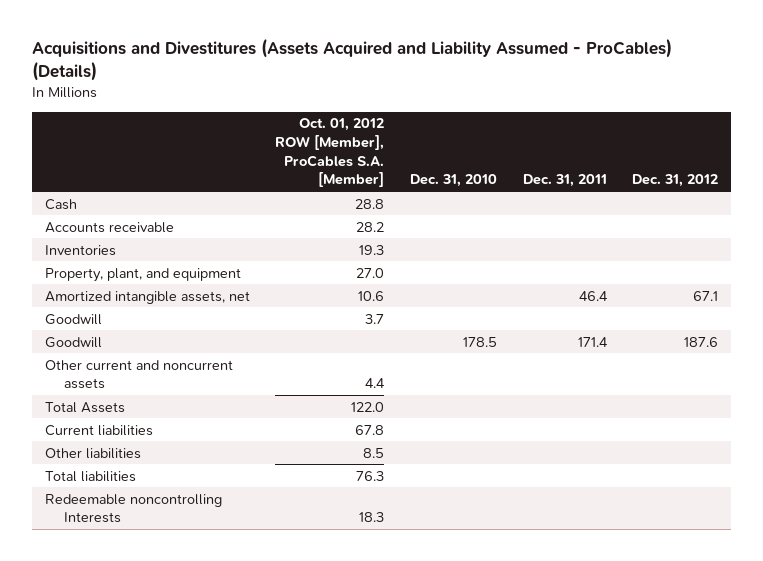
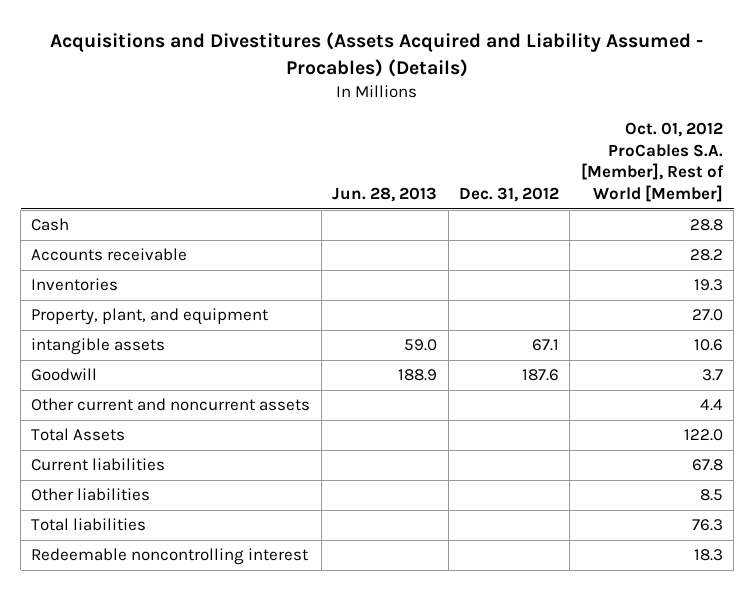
[31,38,672,82] Acquisitions and Divestitures (Assets Acquired and Liability Assumed - ProCables) (Details) -> [50,32,704,77] Acquisitions and Divestitures (Assets Acquired and Liability Assumed - Procables) (Details)
[275,118,385,188] Oct. 01, 2012 ROW [Member], ProCables S.A. [Member] -> none
[409,174,497,188] Dec. 31, 2010 -> none
[522,174,607,188] Dec. 31, 2011 -> none
none -> [332,187,438,203] Jun. 28, 2013
none -> [580,122,724,203] Oct. 01, 2012 ProCables S.A. [Member], Rest of World [Member]
[44,313,102,325] Goodwill -> none
[44,290,250,304] Amortized intangible assets, net -> [31,338,166,356] intangible assets
[44,493,222,524] Redeemable noncontrolling Interests -> [31,548,309,566] Redeemable noncontrolling interest

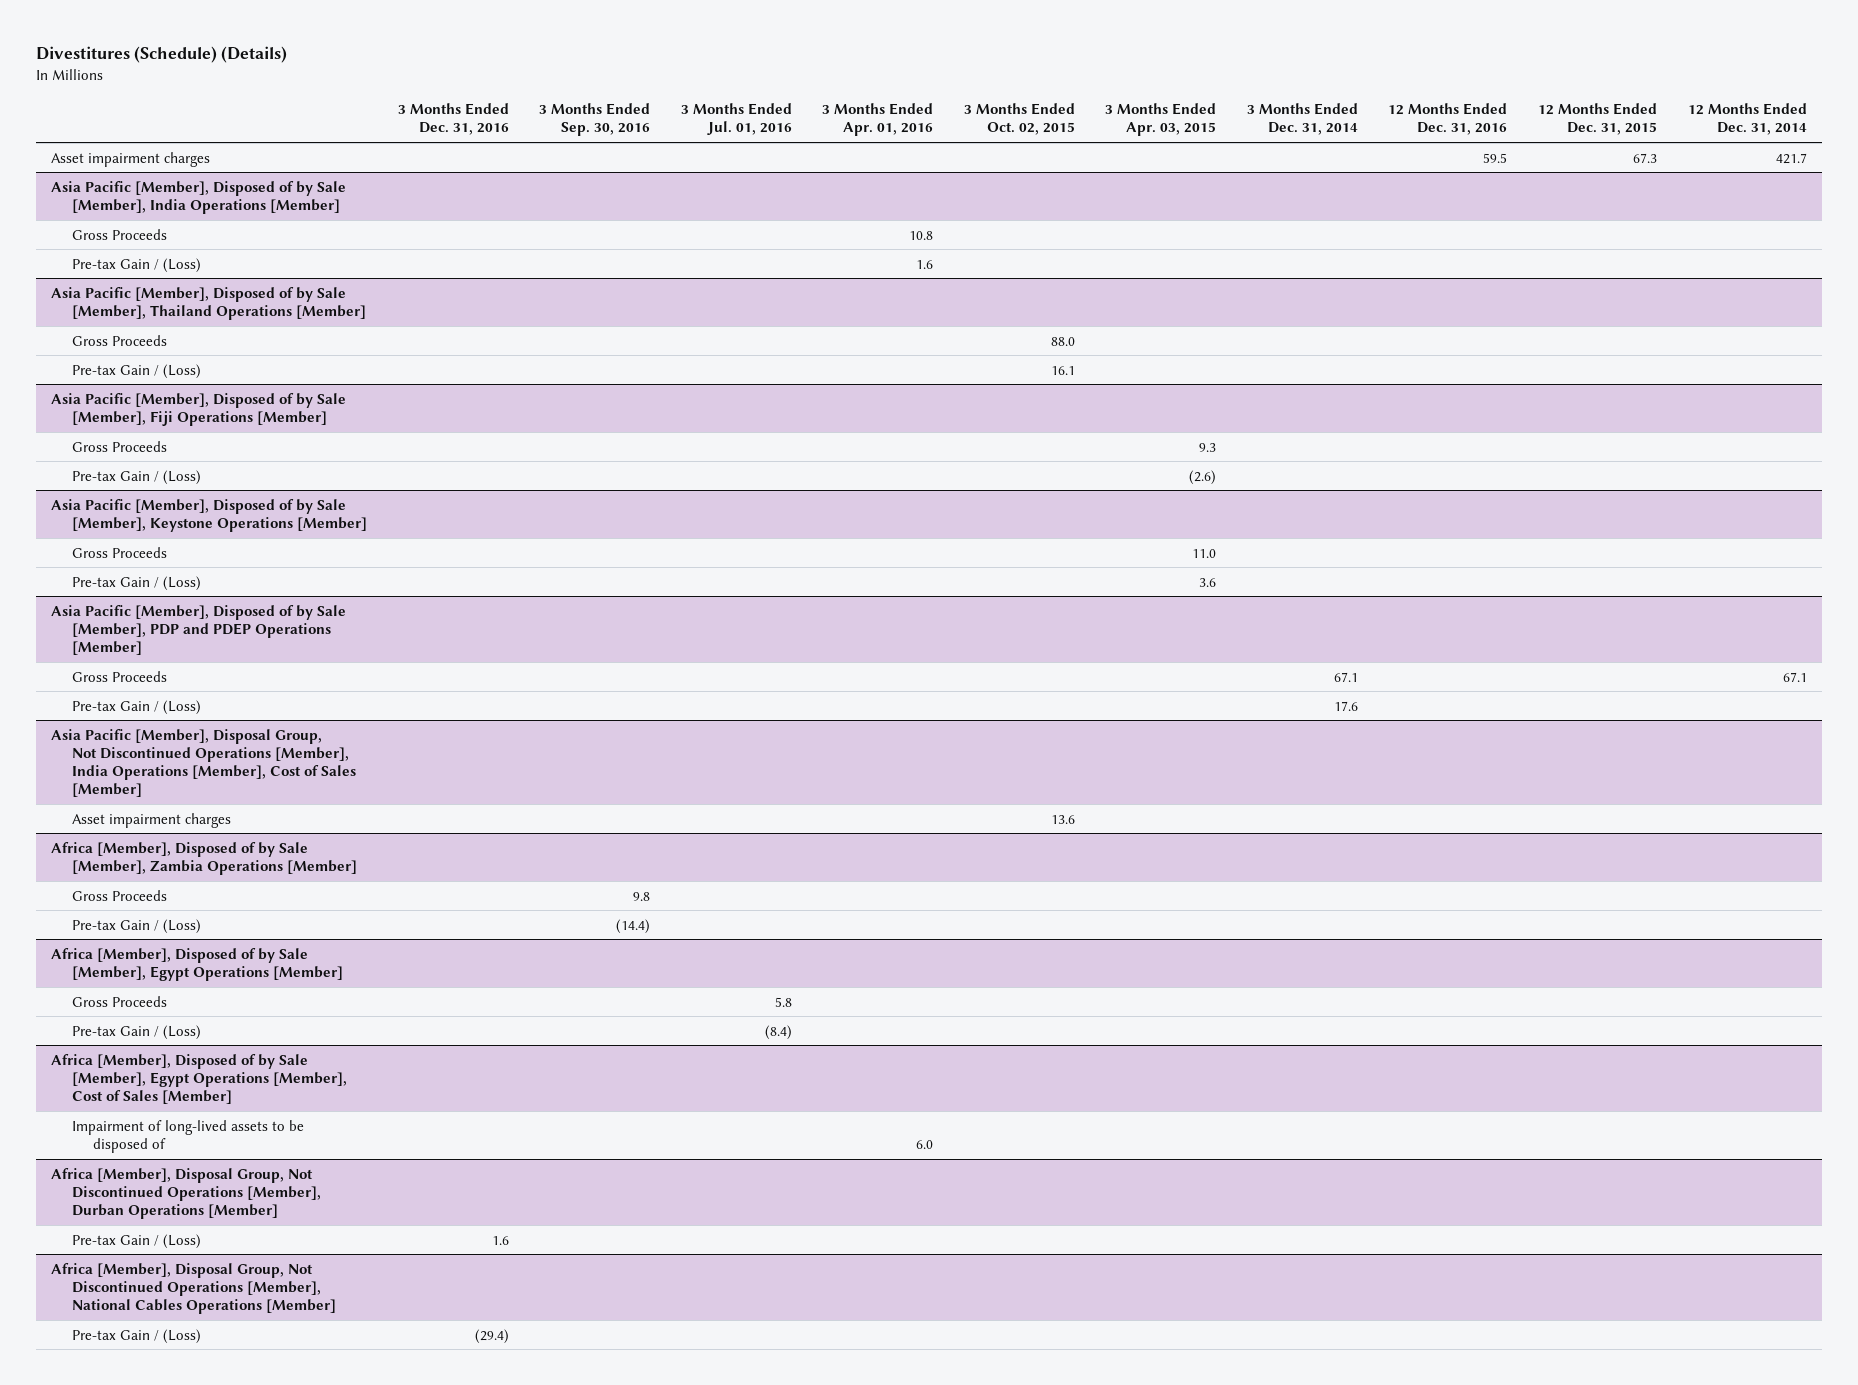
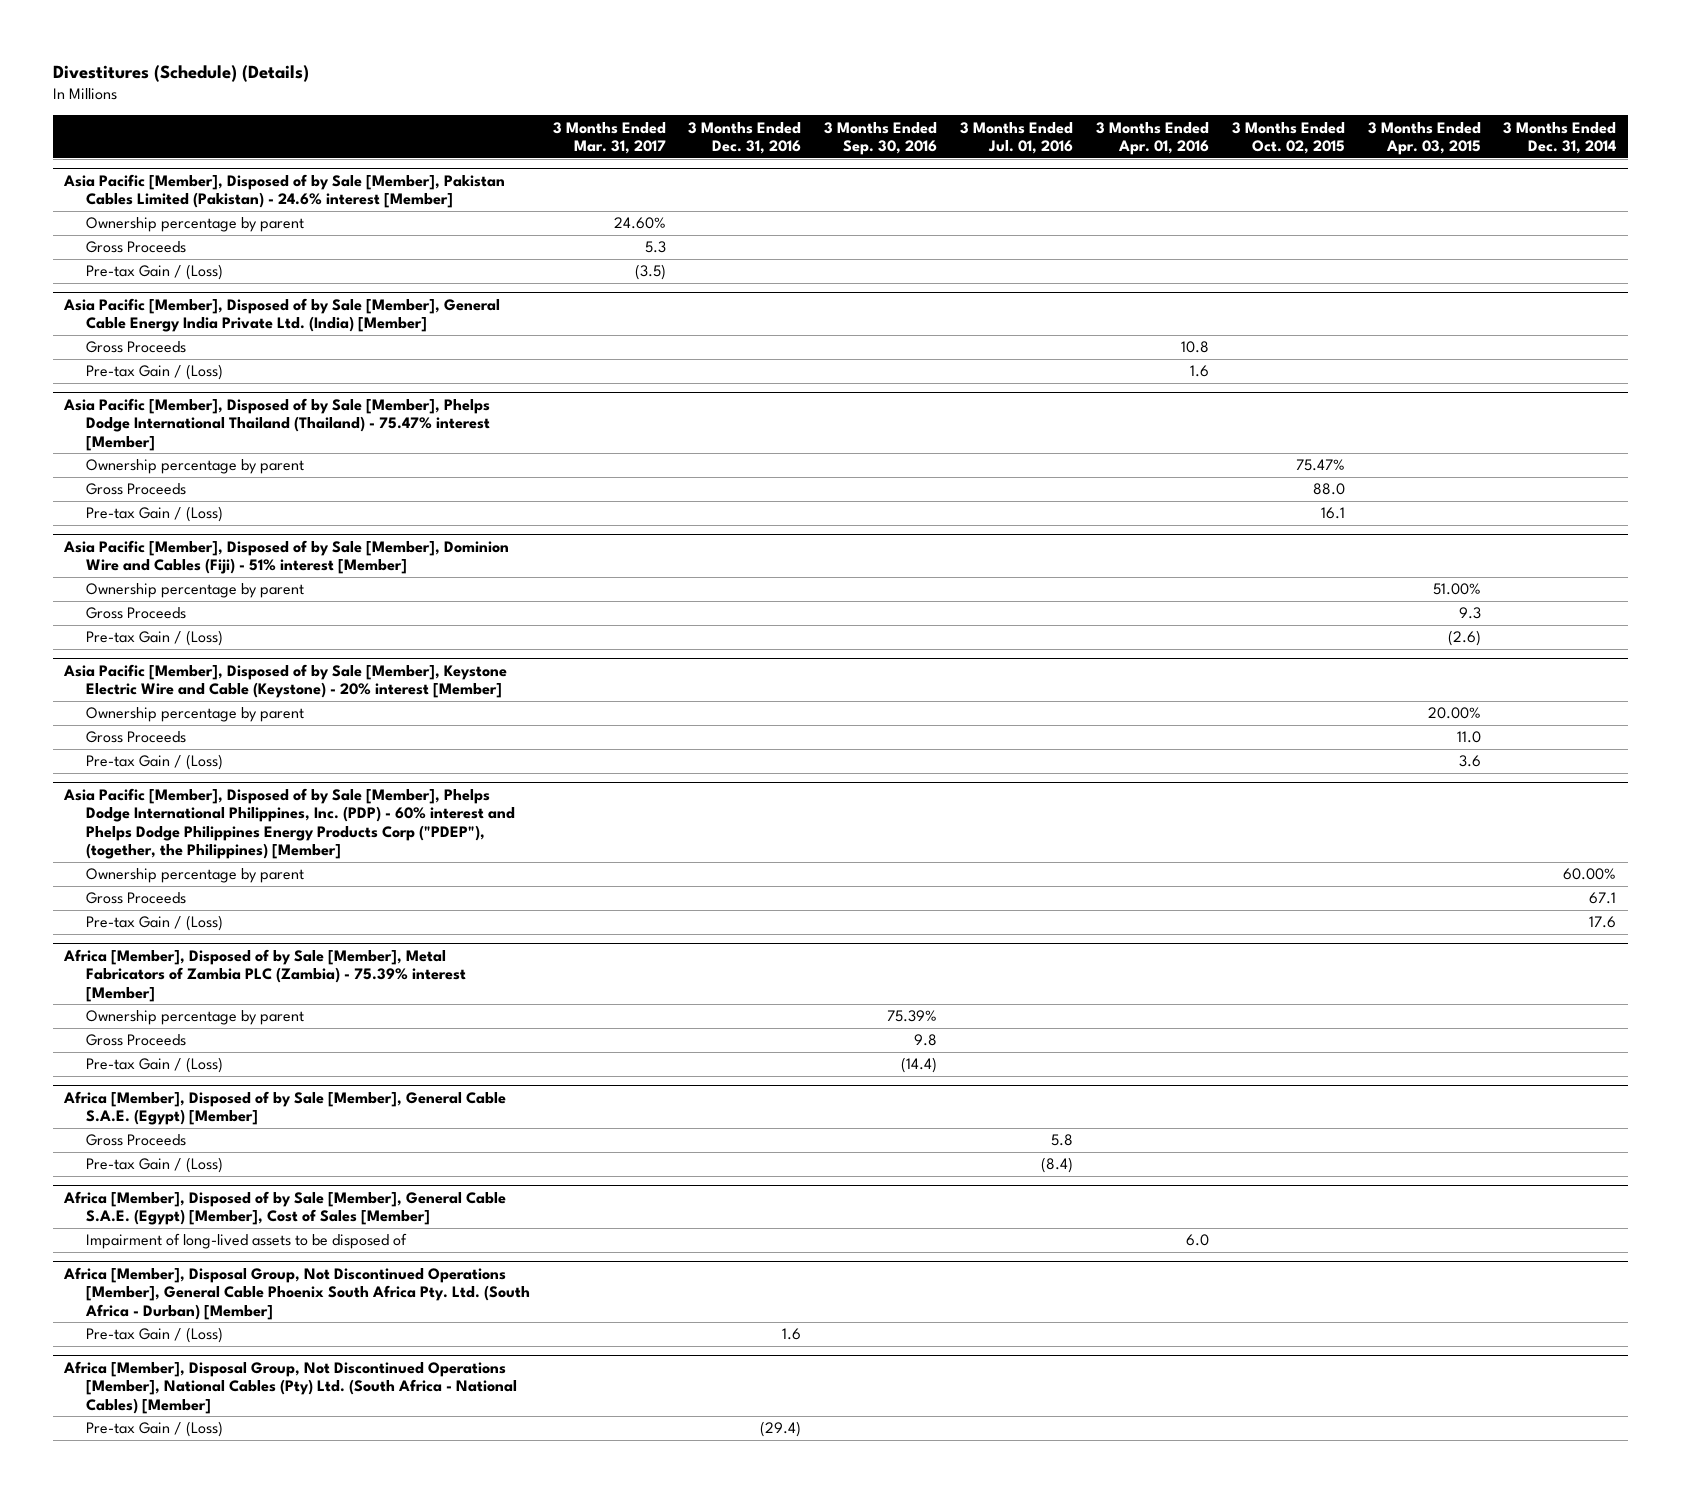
[1388,103,1508,136] 12 Months Ended Dec. 31, 2016 -> none
[1538,103,1658,136] 12 Months Ended Dec. 31, 2015 -> none
[1687,103,1807,136] 12 Months Ended Dec. 31, 2014 -> none
none -> [552,121,666,155] 3 Months Ended Mar. 31, 2017
[51,151,211,167] Asset impairment charges -> none
none -> [63,173,506,209] Asia Pacific [Member], Disposed of by Sale [Member], Pakistan Cables Limited (Pakistan) - 24.6% interest [Member]
none -> [85,217,304,233] Ownership percentage by parent
none -> [85,241,186,254] Gross Proceeds
none -> [85,264,223,281] Pre-tax Gain / (Loss)
[51,180,347,214] Asia Pacific [Member], Disposed of by Sale [Member], India Operations [Member] -> [63,297,501,333] Asia Pacific [Member], Disposed of by Sale [Member], General Cable Energy India Private Ltd. (India) [Member]
[51,286,366,320] Asia Pacific [Member], Disposed of by Sale [Member], Thailand Operations [Member] -> [63,397,491,451] Asia Pacific [Member], Disposed of by Sale [Member], Phelps Dodge International Thailand (Thailand) - 75.47% interest [Member]
none -> [85,459,304,475] Ownership percentage by parent
[51,392,347,426] Asia Pacific [Member], Disposed of by Sale [Member], Fiji Operations [Member] -> [63,539,510,575] Asia Pacific [Member], Disposed of by Sale [Member], Dominion Wire and Cables (Fiji) - 51% interest [Member]
none -> [85,583,304,599] Ownership percentage by parent
[51,498,367,532] Asia Pacific [Member], Disposed of by Sale [Member], Keystone Operations [Member] -> [63,663,508,699] Asia Pacific [Member], Disposed of by Sale [Member], Keystone Electric Wire and Cable (Keystone) - 20% interest [Member]
none -> [85,707,304,723] Ownership percentage by parent
[51,604,347,655] Asia Pacific [Member], Disposed of by Sale [Member], PDP and PDEP Operations [Member] -> [63,787,515,860] Asia Pacific [Member], Disposed of by Sale [Member], Phelps Dodge International Philippines, Inc. (PDP) - 60% interest and Phelps Dodge Philippines Energy Products Corp ("PDEP"), (together, the Philippines) [Member]
none -> [85,868,304,884] Ownership percentage by parent
[51,728,356,797] Asia Pacific [Member], Disposal Group, Not Discontinued Operations [Member], India Operations [Member], Cost of Sales [Member] -> none
[71,812,231,828] Asset impairment charges -> none
[51,841,357,875] Africa [Member], Disposed of by Sale [Member], Zambia Operations [Member] -> [63,948,466,1002] Africa [Member], Disposed of by Sale [Member], Metal Fabricators of Zambia PLC (Zambia) - 75.39% interest [Member]
none -> [85,1010,304,1026] Ownership percentage by parent
[51,947,343,981] Africa [Member], Disposed of by Sale [Member], Egypt Operations [Member] -> [63,1090,507,1126] Africa [Member], Disposed of by Sale [Member], General Cable S.A.E. (Egypt) [Member]
[51,1053,347,1104] Africa [Member], Disposed of by Sale [Member], Egypt Operations [Member], Cost of Sales [Member] -> [63,1190,507,1226] Africa [Member], Disposed of by Sale [Member], General Cable S.A.E. (Egypt) [Member], Cost of Sales [Member]
[51,1167,321,1219] Africa [Member], Disposal Group, Not Discontinued Operations [Member], Durban Operations [Member] -> [63,1266,530,1320] Africa [Member], Disposal Group, Not Discontinued Operations [Member], General Cable Phoenix South Africa Pty. Ltd. (South Africa - Durban) [Member]
[51,1262,336,1314] Africa [Member], Disposal Group, Not Discontinued Operations [Member], National Cables Operations [Member] -> [63,1360,517,1414] Africa [Member], Disposal Group, Not Discontinued Operations [Member], National Cables (Pty) Ltd. (South Africa - National Cables) [Member]

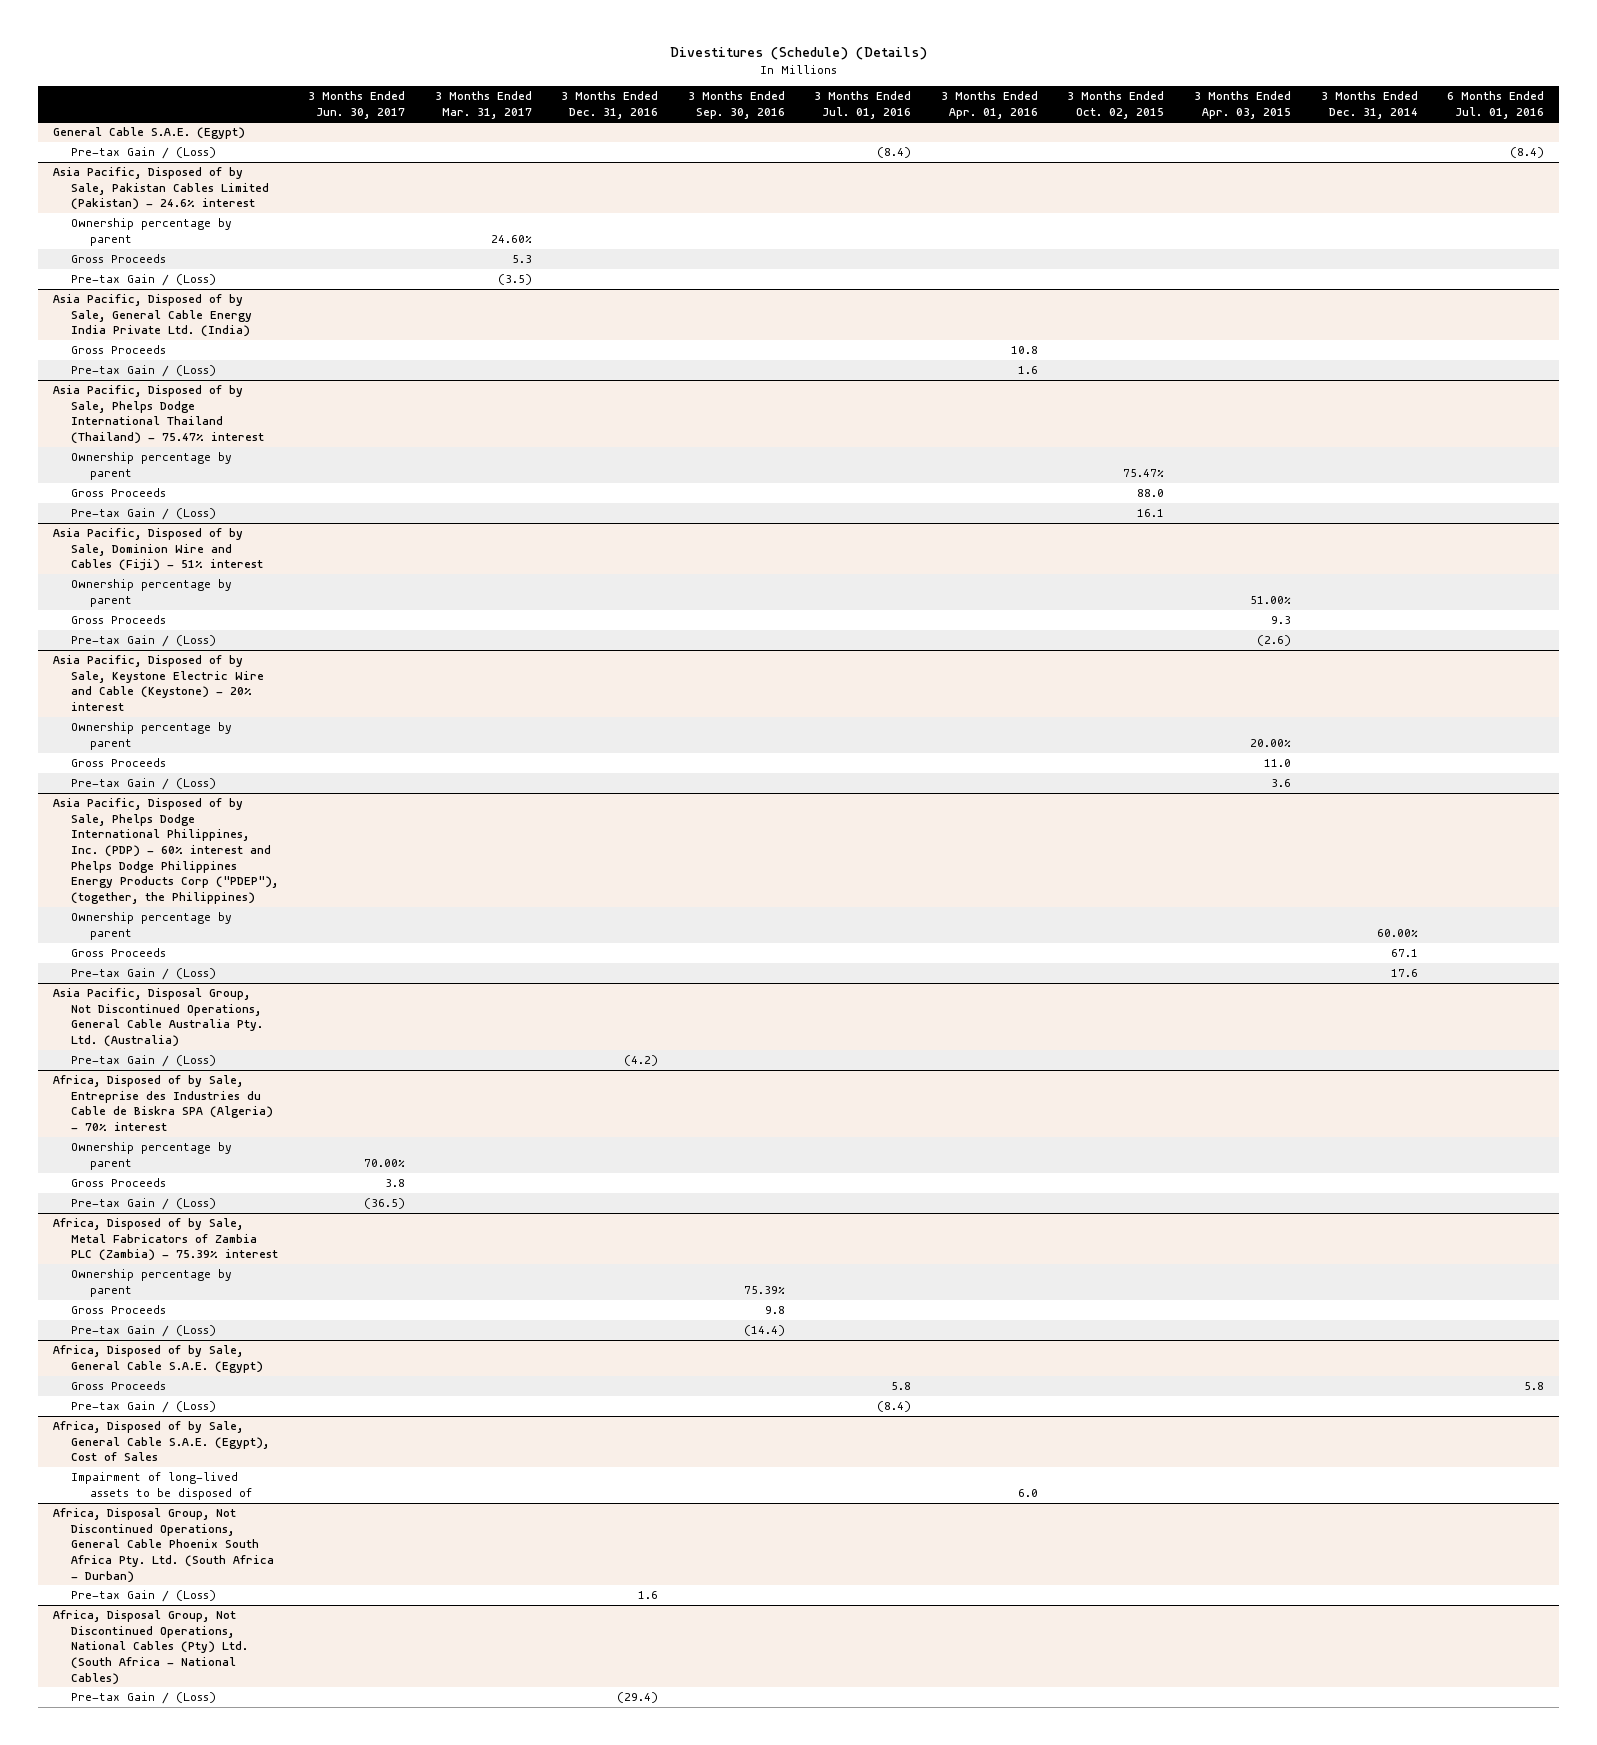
none -> [308,91,406,119] 3 Months Ended Jun. 30, 2017
none -> [1447,91,1545,119] 6 Months Ended Jul. 01, 2016
none -> [53,127,246,140] General Cable S.A.E. (Egypt)
none -> [71,147,217,160] Pre-tax Gain / (Loss)
[63,173,506,209] Asia Pacific [Member], Disposed of by Sale [Member], Pakistan Cables Limited (Pakistan) - 24.6% interest [Member] -> [53,167,270,211] Asia Pacific, Disposed of by Sale, Pakistan Cables Limited (Pakistan) - 24.6% interest
[63,297,501,333] Asia Pacific [Member], Disposed of by Sale [Member], General Cable Energy India Private Ltd. (India) [Member] -> [53,294,253,338] Asia Pacific, Disposed of by Sale, General Cable Energy India Private Ltd. (India)
[63,397,491,451] Asia Pacific [Member], Disposed of by Sale [Member], Phelps Dodge International Thailand (Thailand) - 75.47% interest [Member] -> [53,385,265,445] Asia Pacific, Disposed of by Sale, Phelps Dodge International Thailand (Thailand) - 75.47% interest
[63,539,510,575] Asia Pacific [Member], Disposed of by Sale [Member], Dominion Wire and Cables (Fiji) - 51% interest [Member] -> [53,528,264,572] Asia Pacific, Disposed of by Sale, Dominion Wire and Cables (Fiji) - 51% interest
[63,663,508,699] Asia Pacific [Member], Disposed of by Sale [Member], Keystone Electric Wire and Cable (Keystone) - 20% interest [Member] -> [53,655,265,712] Asia Pacific, Disposed of by Sale, Keystone Electric Wire and Cable (Keystone) - 20% interest
[63,787,515,860] Asia Pacific [Member], Disposed of by Sale [Member], Phelps Dodge International Philippines, Inc. (PDP) - 60% interest and Phelps Dodge Philippines Energy Products Corp ("PDEP"), (together, the Philippines) [Member] -> [53,798,279,904] Asia Pacific, Disposed of by Sale, Phelps Dodge International Philippines, Inc. (PDP) - 60% interest and Phelps Dodge Philippines Energy Products Corp ("PDEP"), (together, the Philippines)
none -> [53,988,264,1048] Asia Pacific, Disposal Group, Not Discontinued Operations, General Cable Australia Pty. Ltd. (Australia)
none -> [71,1055,217,1068] Pre-tax Gain / (Loss)
none -> [53,1075,274,1132] Africa, Disposed of by Sale, Entreprise des Industries du Cable de Biskra SPA (Algeria) - 70% interest
none -> [71,1142,233,1170] Ownership percentage by parent
none -> [71,1178,167,1188] Gross Proceeds
none -> [71,1198,217,1211] Pre-tax Gain / (Loss)
[63,948,466,1002] Africa [Member], Disposed of by Sale [Member], Metal Fabricators of Zambia PLC (Zambia) - 75.39% interest [Member] -> [53,1218,279,1262] Africa, Disposed of by Sale, Metal Fabricators of Zambia PLC (Zambia) - 75.39% interest
[63,1090,507,1126] Africa [Member], Disposed of by Sale [Member], General Cable S.A.E. (Egypt) [Member] -> [53,1345,264,1373] Africa, Disposed of by Sale, General Cable S.A.E. (Egypt)
[63,1190,507,1226] Africa [Member], Disposed of by Sale [Member], General Cable S.A.E. (Egypt) [Member], Cost of Sales [Member] -> [53,1421,270,1462] Africa, Disposed of by Sale, General Cable S.A.E. (Egypt), Cost of Sales
[63,1266,530,1320] Africa [Member], Disposal Group, Not Discontinued Operations [Member], General Cable Phoenix South Africa Pty. Ltd. (South Africa - Durban) [Member] -> [53,1508,275,1583] Africa, Disposal Group, Not Discontinued Operations, General Cable Phoenix South Africa Pty. Ltd. (South Africa - Durban)
[63,1360,517,1414] Africa [Member], Disposal Group, Not Discontinued Operations [Member], National Cables (Pty) Ltd. (South Africa - National Cables) [Member] -> [53,1610,249,1685] Africa, Disposal Group, Not Discontinued Operations, National Cables (Pty) Ltd. (South Africa - National Cables)

